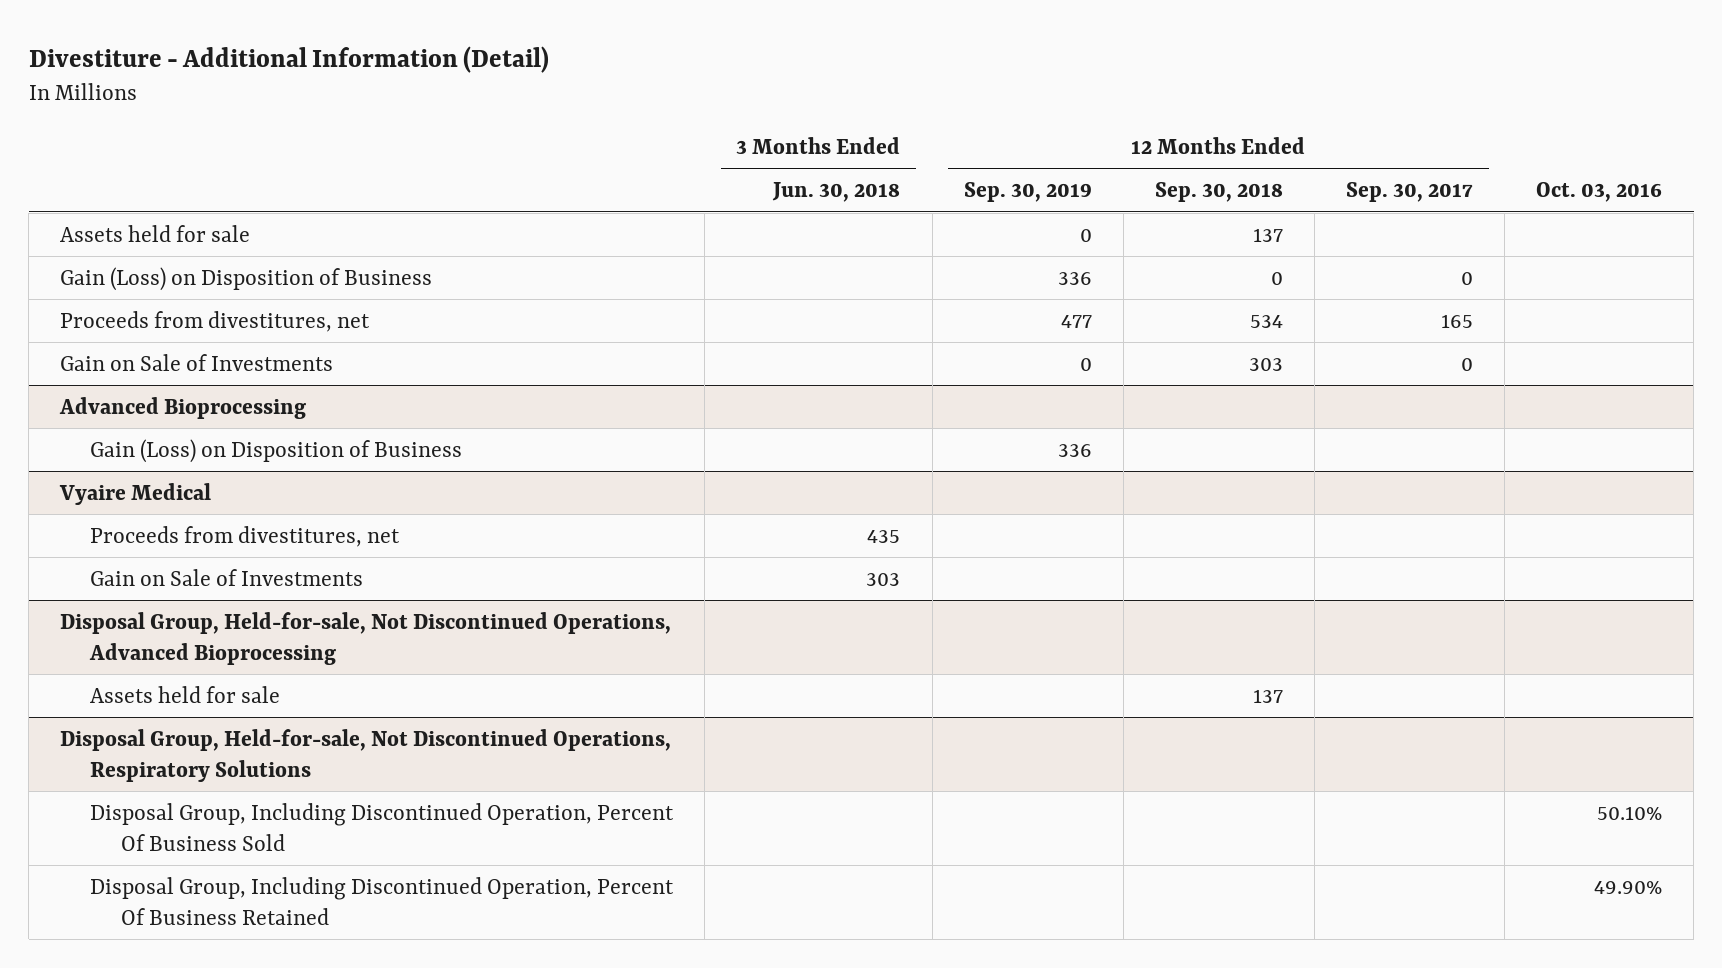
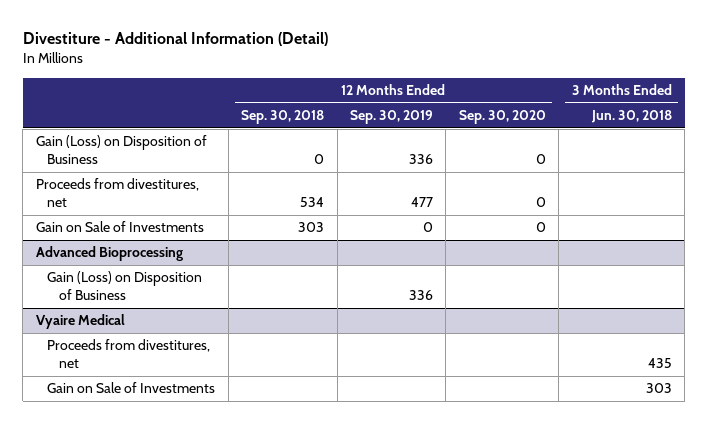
[1345,182,1473,203] Sep. 30, 2017 -> none
[1535,182,1662,203] Oct. 03, 2016 -> none
none -> [458,110,546,125] Sep. 30, 2020
[60,224,251,242] Assets held for sale -> none
[60,611,672,665] Disposal Group, Held-for-sale, Not Discontinued Operations, Advanced Bioprocessing -> none
[90,685,281,703] Assets held for sale -> none
[60,728,672,782] Disposal Group, Held-for-sale, Not Discontinued Operations, Respiratory Solutions -> none
[90,802,675,851] Disposal Group, Including Discontinued Operation, Percent Of Business Sold -> none
[90,876,675,925] Disposal Group, Including Discontinued Operation, Percent Of Business Retained -> none

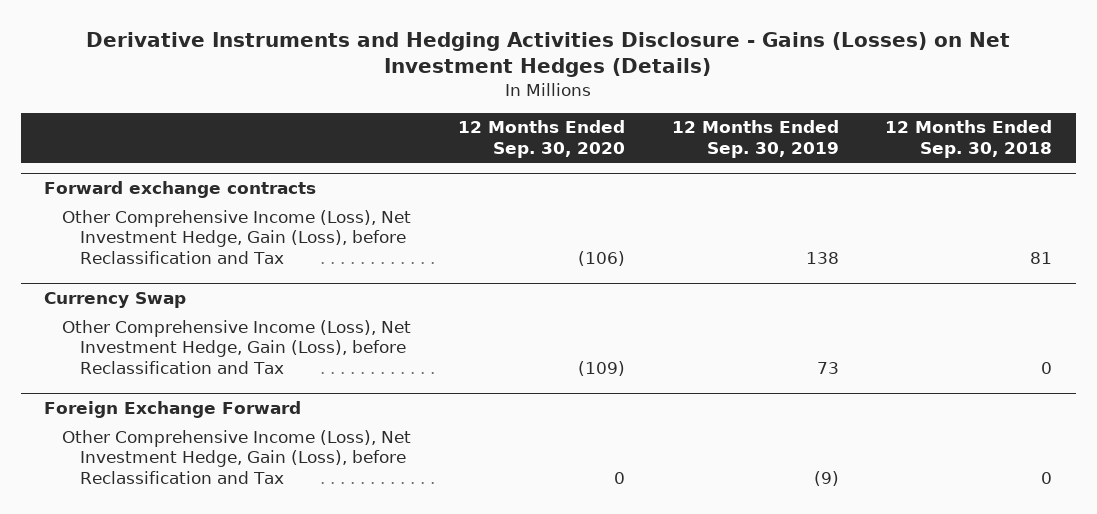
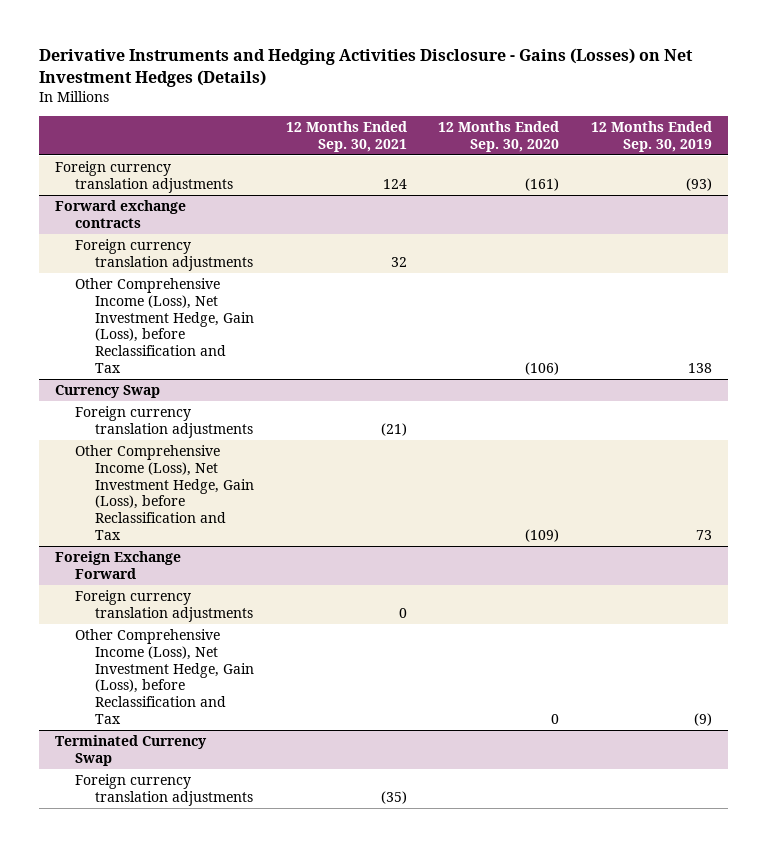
[885,120,1053,159] 12 Months Ended Sep. 30, 2018 -> none
none -> [285,120,407,152] 12 Months Ended Sep. 30, 2021
none -> [54,161,233,193] Foreign currency translation adjustments
none -> [74,239,253,271] Foreign currency translation adjustments
none -> [74,406,253,438] Foreign currency translation adjustments
none -> [74,590,253,622] Foreign currency translation adjustments
none -> [54,735,207,766] Terminated Currency Swap
none -> [74,774,253,806] Foreign currency translation adjustments

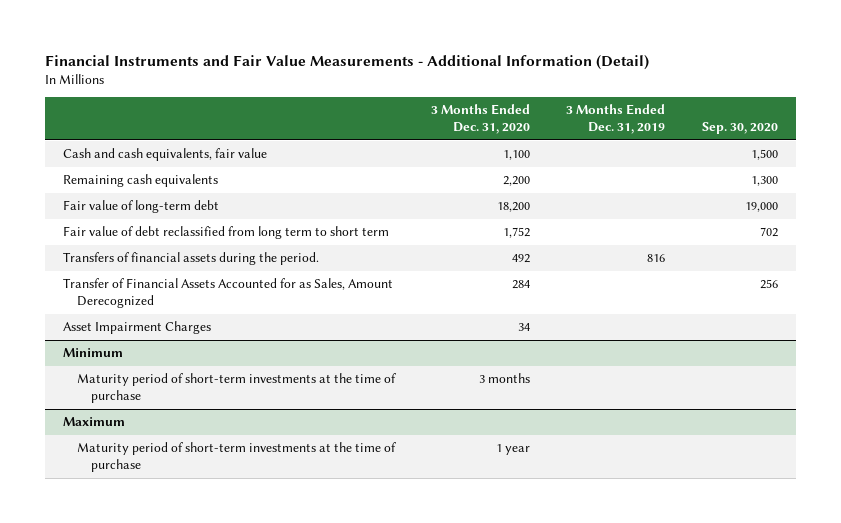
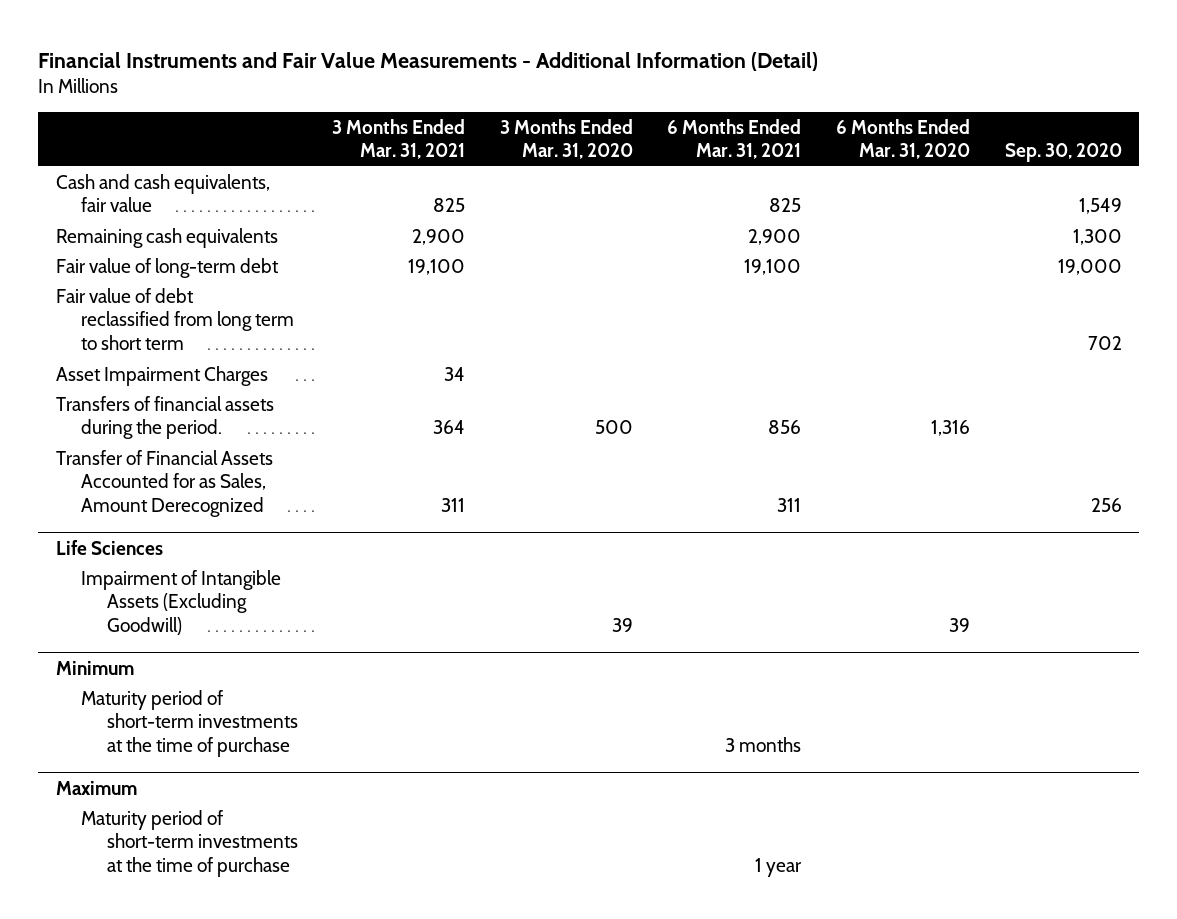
[431,104,531,135] 3 Months Ended Dec. 31, 2020 -> none
[566,104,666,135] 3 Months Ended Dec. 31, 2019 -> none
none -> [332,118,466,160] 3 Months Ended Mar. 31, 2021
none -> [499,118,633,160] 3 Months Ended Mar. 31, 2020
none -> [667,118,802,160] 6 Months Ended Mar. 31, 2021
none -> [835,118,970,160] 6 Months Ended Mar. 31, 2020
[750,149,778,161] 1,500 -> [1078,198,1122,215] 1,549
[63,321,212,335] Asset Impairment Charges -> [55,365,268,386] Asset Impairment Charges
none -> [55,539,163,555] Life Sciences
none -> [81,569,282,635] Impairment of Intangible Assets (Excluding Goodwill)

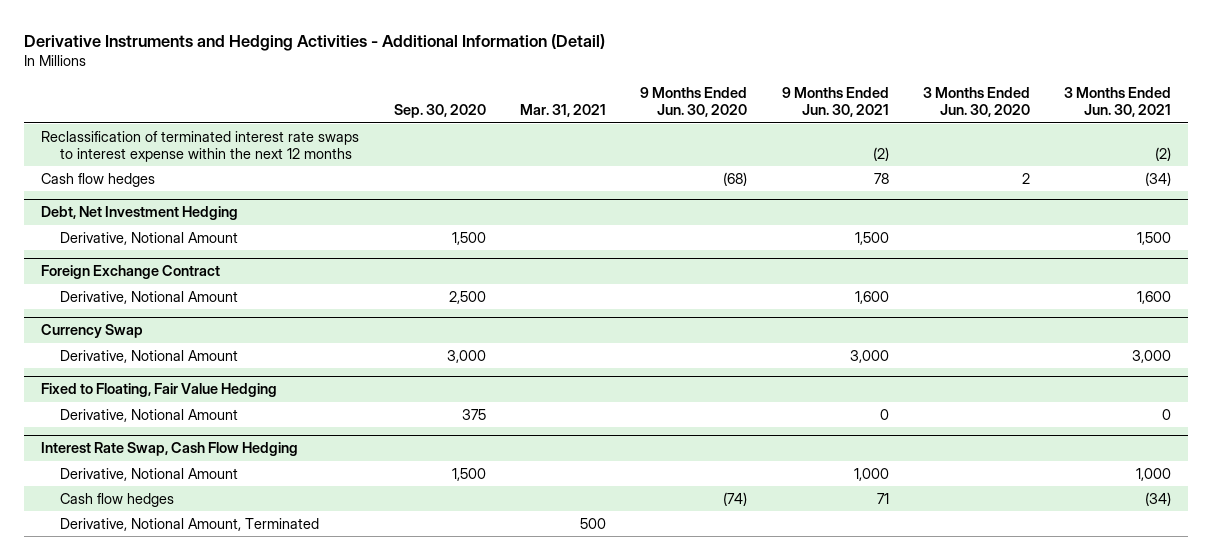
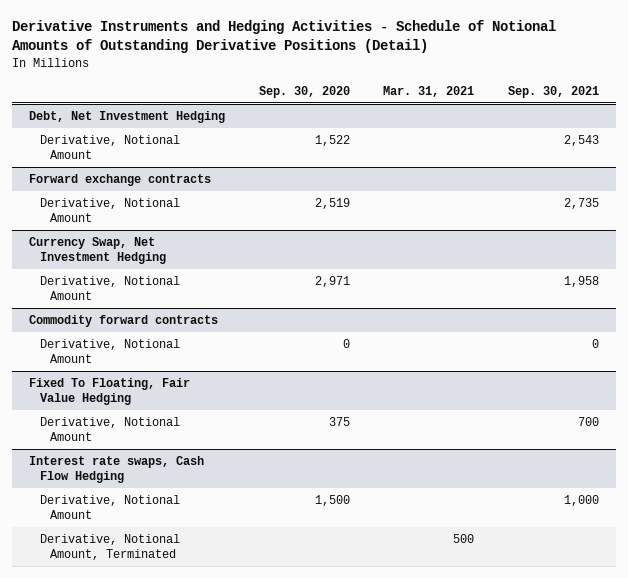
[24,33,606,51] Derivative Instruments and Hedging Activities - Additional Information (Detail) -> [12,20,557,54] Derivative Instruments and Hedging Activities - Schedule of Notional Amounts of Outstanding Derivative Positions (Detail)
[640,87,748,118] 9 Months Ended Jun. 30, 2020 -> none
[781,87,889,118] 9 Months Ended Jun. 30, 2021 -> none
[922,87,1030,118] 3 Months Ended Jun. 30, 2020 -> none
[1064,87,1172,118] 3 Months Ended Jun. 30, 2021 -> none
none -> [508,85,600,98] Sep. 30, 2021
[41,130,360,162] Reclassification of terminated interest rate swaps to interest expense within the next 12 months -> none
[41,172,156,187] Cash flow hedges -> none
[451,231,486,245] 1,500 -> [314,134,350,146] 1,522
[41,265,221,280] Foreign Exchange Contract -> [29,173,212,186] Forward exchange contracts
[448,290,486,304] 2,500 -> [314,197,350,209] 2,519
[41,324,144,339] Currency Swap -> [29,236,166,264] Currency Swap, Net Investment Hedging
[446,349,486,363] 3,000 -> [314,275,350,287] 2,971
none -> [29,314,219,327] Commodity forward contracts
none -> [39,338,180,363] Derivative, Notional Amount
[41,383,278,398] Fixed to Floating, Fair Value Hedging -> [29,377,191,405] Fixed To Floating, Fair Value Hedging
[41,442,299,457] Interest Rate Swap, Cash Flow Hedging -> [29,455,205,483] Interest rate swaps, Cash Flow Hedging
[60,492,175,507] Cash flow hedges -> none

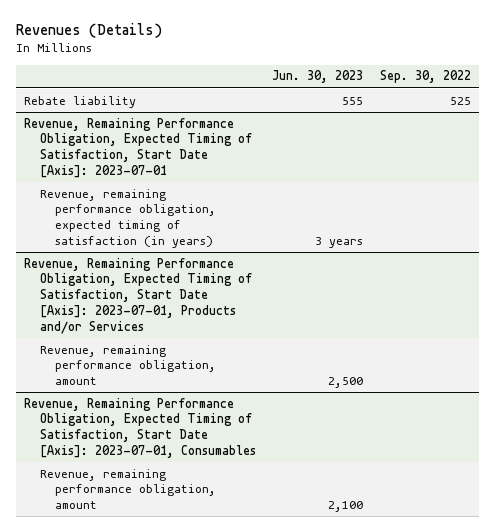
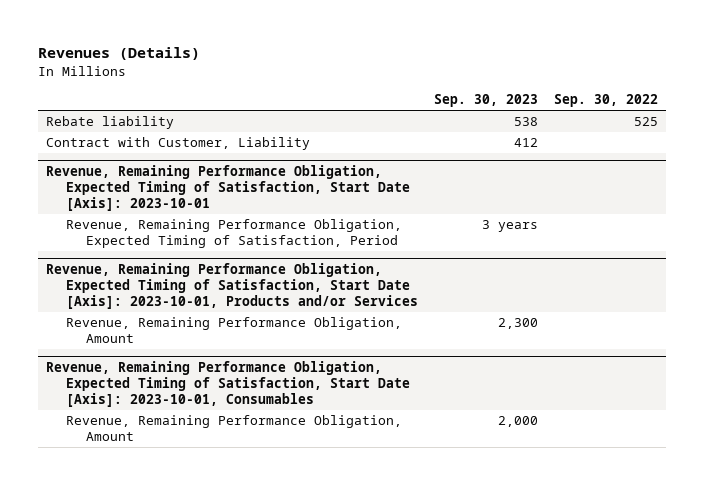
[272,70,364,84] Jun. 30, 2023 -> none
none -> [434,94,539,108] Sep. 30, 2023
[24,117,252,178] Revenue, Remaining Performance Obligation, Expected Timing of Satisfaction, Start Date [Axis]: 2023-07-01 -> none
[39,188,217,248] Revenue, remaining performance obligation, expected timing of satisfaction (in years) -> none
none -> [45,137,310,151] Contract with Customer, Liability
none -> [45,165,411,212] Revenue, Remaining Performance Obligation, Expected Timing of Satisfaction, Start Date [Axis]: 2023-10-01
none -> [66,219,403,249] Revenue, Remaining Performance Obligation, Expected Timing of Satisfaction, Period
[24,257,252,334] Revenue, Remaining Performance Obligation, Expected Timing of Satisfaction, Start Date [Axis]: 2023-07-01, Products and/or Services -> [45,263,419,310] Revenue, Remaining Performance Obligation, Expected Timing of Satisfaction, Start Date [Axis]: 2023-10-01, Products and/or Services
[39,344,217,386] Revenue, remaining performance obligation, amount -> [66,317,403,344] Revenue, Remaining Performance Obligation, Amount
[24,397,256,458] Revenue, Remaining Performance Obligation, Expected Timing of Satisfaction, Start Date [Axis]: 2023-07-01, Consumables -> [45,361,411,408] Revenue, Remaining Performance Obligation, Expected Timing of Satisfaction, Start Date [Axis]: 2023-10-01, Consumables
[39,468,217,510] Revenue, remaining performance obligation, amount -> [66,415,403,442] Revenue, Remaining Performance Obligation, Amount

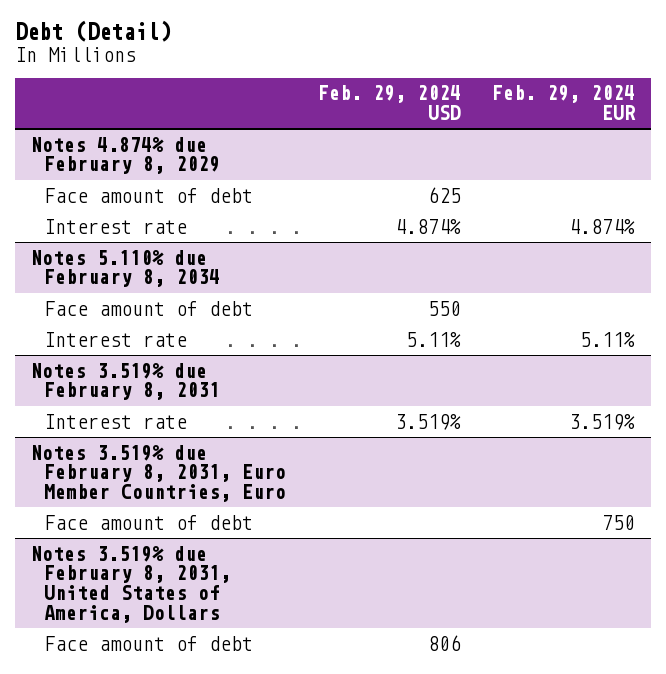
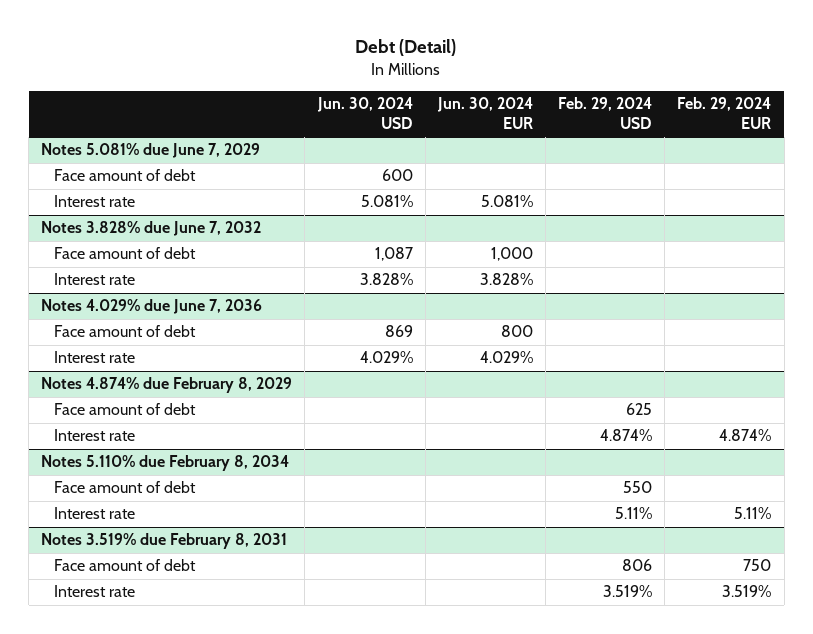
none -> [316,97,413,129] Jun. 30, 2024 USD
none -> [436,97,533,129] Jun. 30, 2024 EUR
none -> [41,143,261,159] Notes 5.081% due June 7, 2029
none -> [54,169,197,182] Face amount of debt
none -> [54,195,136,208] Interest rate
none -> [41,221,262,237] Notes 3.828% due June 7, 2032
none -> [54,247,197,260] Face amount of debt
none -> [54,273,136,286] Interest rate
none -> [41,299,263,315] Notes 4.029% due June 7, 2036
none -> [54,325,197,338] Face amount of debt
none -> [54,351,136,364] Interest rate
none -> [54,559,197,572] Face amount of debt
[30,444,287,503] Notes 3.519% due February 8, 2031, Euro Member Countries, Euro -> none
[44,514,254,530] Face amount of debt -> none
[30,545,232,623] Notes 3.519% due February 8, 2031, United States of America, Dollars -> none
[44,635,254,651] Face amount of debt -> none

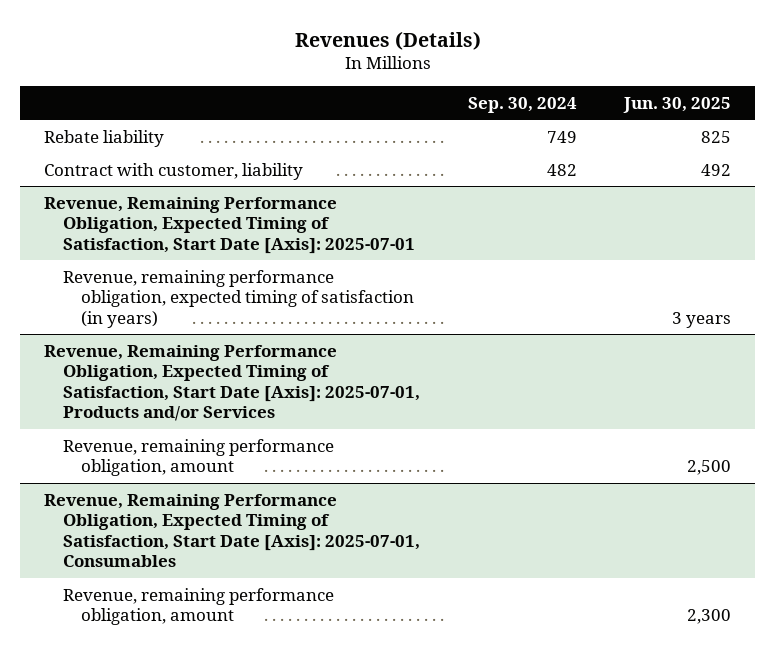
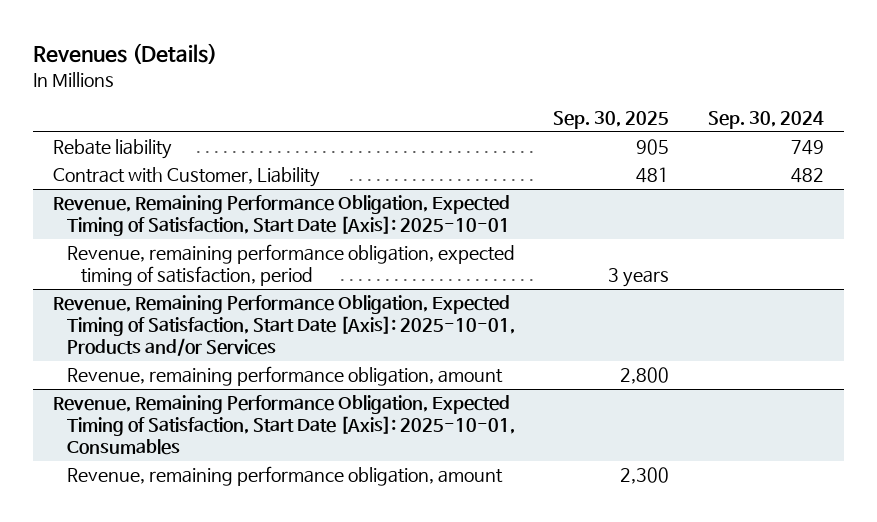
[623,96,732,113] Jun. 30, 2025 -> none
none -> [553,111,670,130] Sep. 30, 2025
[44,196,415,254] Revenue, Remaining Performance Obligation, Expected Timing of Satisfaction, Start Date [Axis]: 2025-07-01 -> none
[62,269,415,328] Revenue, remaining performance obligation, expected timing of satisfaction (in years) -> none
[44,162,304,180] Contract with customer, liability -> [52,167,320,188] Contract with Customer, Liability
none -> [52,195,510,237] Revenue, Remaining Performance Obligation, Expected Timing of Satisfaction, Start Date [Axis]: 2025-10-01
none -> [66,244,515,287] Revenue, remaining performance obligation, expected timing of satisfaction, period
[44,344,420,422] Revenue, Remaining Performance Obligation, Expected Timing of Satisfaction, Start Date [Axis]: 2025-07-01, Products and/or Services -> [52,295,515,357] Revenue, Remaining Performance Obligation, Expected Timing of Satisfaction, Start Date [Axis]: 2025-10-01, Products and/or Services
[44,493,420,568] Revenue, Remaining Performance Obligation, Expected Timing of Satisfaction, Start Date [Axis]: 2025-07-01, Consumables -> [52,395,515,456] Revenue, Remaining Performance Obligation, Expected Timing of Satisfaction, Start Date [Axis]: 2025-10-01, Consumables

